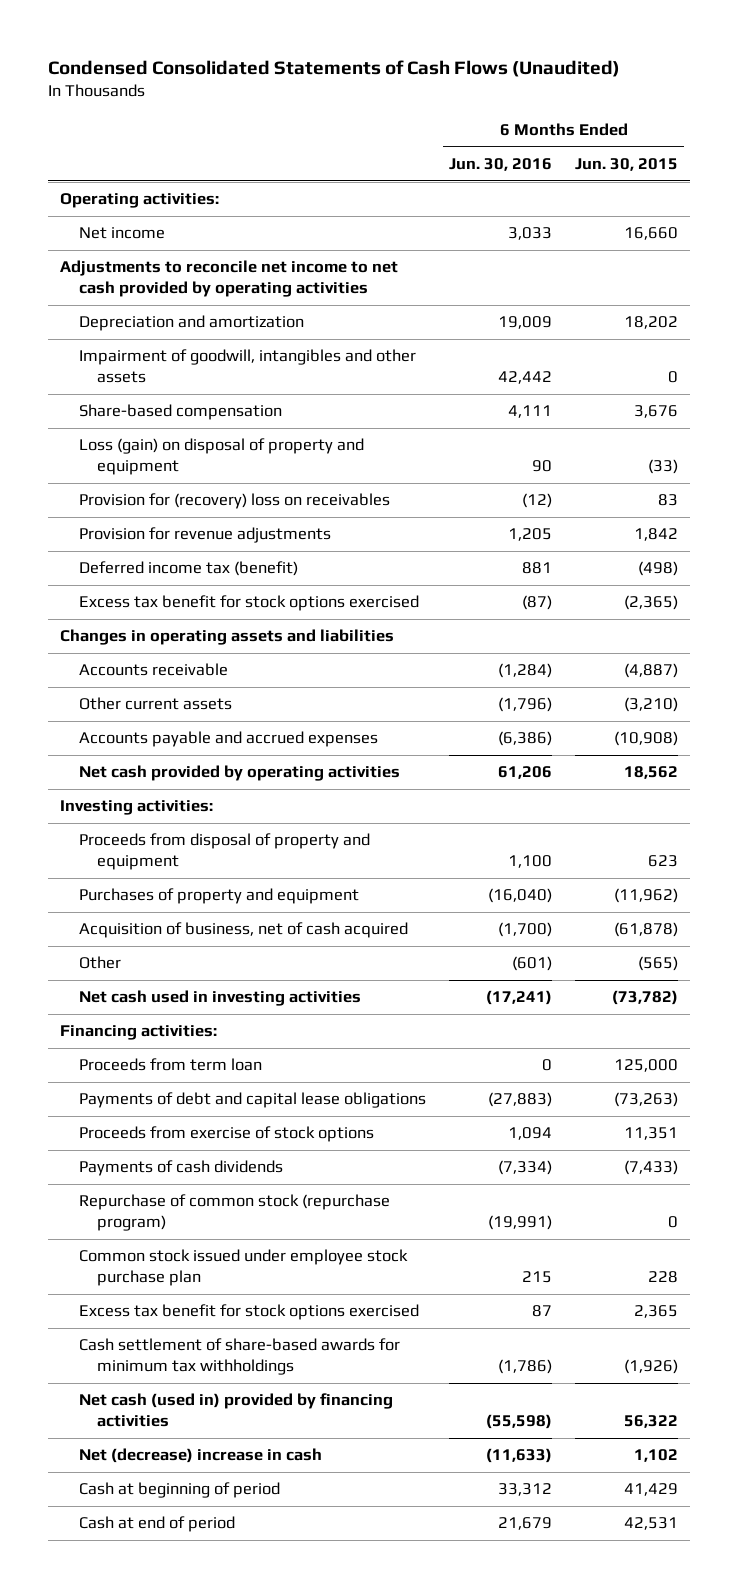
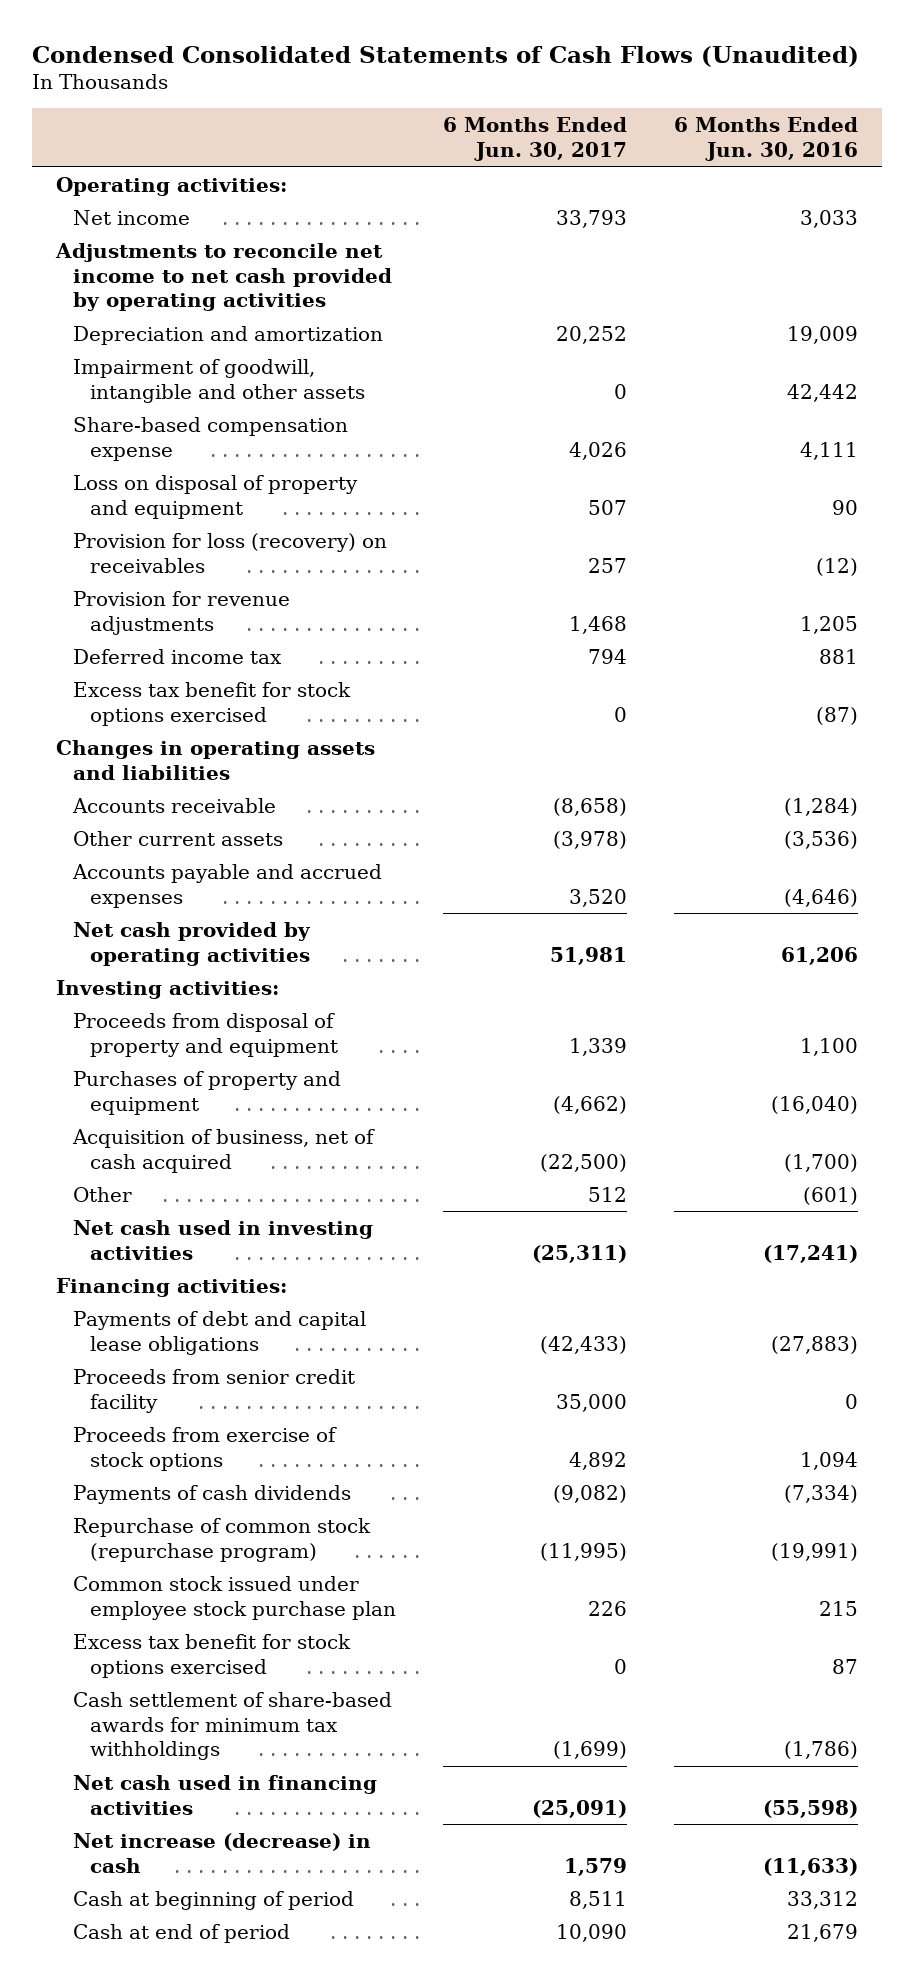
[575,158,679,172] Jun. 30, 2015 -> none
none -> [443,117,628,161] 6 Months Ended Jun. 30, 2017
[78,349,416,384] Impairment of goodwill, intangibles and other assets -> [72,358,366,403] Impairment of goodwill, intangible and other assets
[78,404,282,421] Share-based compensation -> [72,416,348,461] Share-based compensation expense
[78,438,364,476] Loss (gain) on disposal of property and equipment -> [72,474,358,519] Loss on disposal of property and equipment
[78,493,390,510] Provision for (recovery) loss on receivables -> [72,532,387,573] Provision for loss (recovery) on receivables
[78,561,298,577] Deferred income tax (benefit) -> [72,648,282,664] Deferred income tax
[497,697,552,713] (1,796) -> [784,830,859,849] (3,536)
[497,731,552,747] (6,386) -> [784,888,859,907] (4,646)
[78,1058,262,1072] Proceeds from term loan -> none
none -> [72,1368,355,1413] Proceeds from senior credit facility
[78,1393,393,1428] Net cash (used in) provided by financing activities -> [72,1774,377,1815] Net cash used in financing activities
[78,1448,322,1464] Net (decrease) increase in cash -> [72,1832,371,1873] Net increase (decrease) in cash

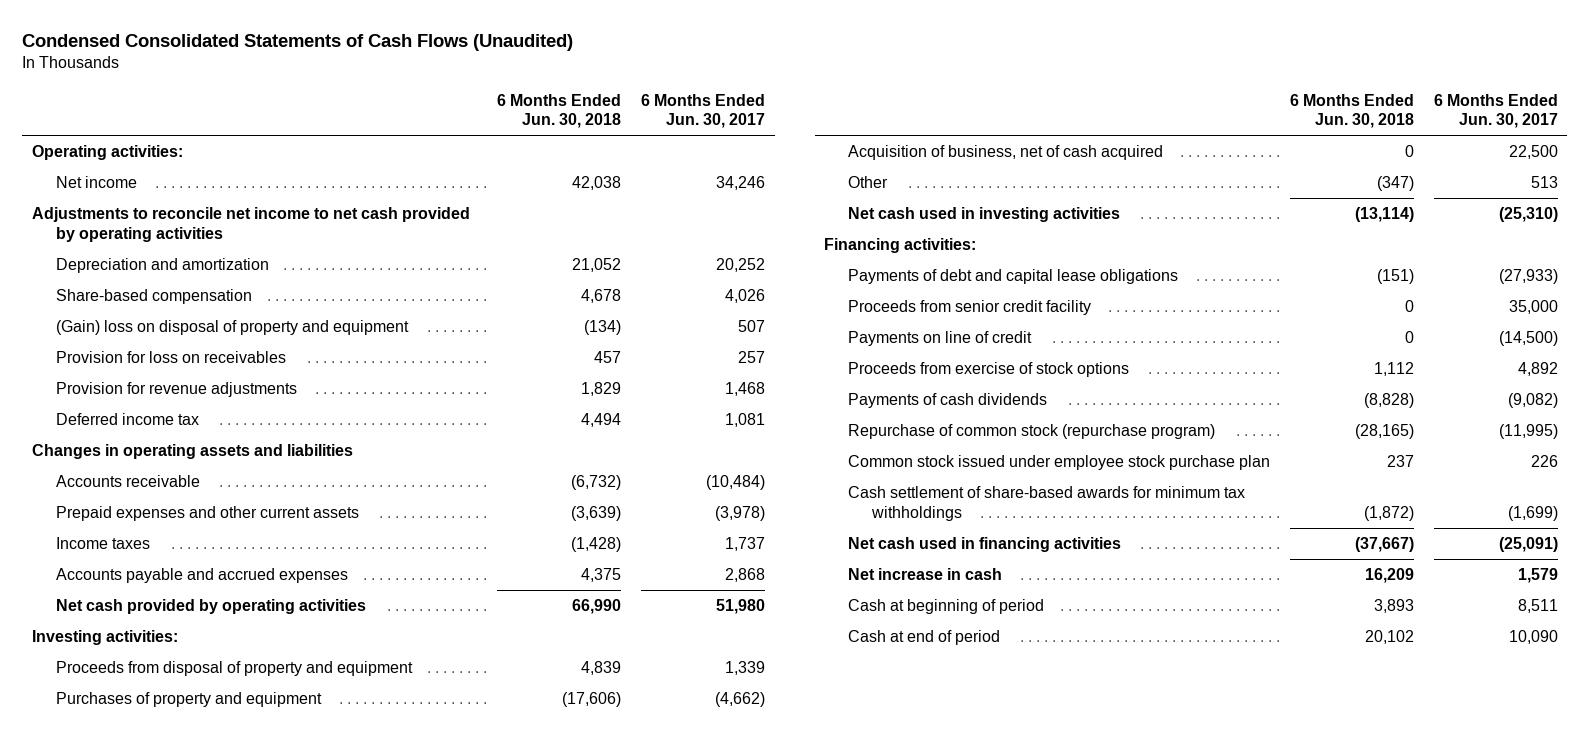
[674,117,859,161] 6 Months Ended Jun. 30, 2016 -> none
none -> [497,93,622,129] 6 Months Ended Jun. 30, 2018
[556,209,628,228] 33,793 -> [715,176,765,191] 34,246
[72,358,366,403] Impairment of goodwill, intangible and other assets -> none
[72,416,348,461] Share-based compensation expense -> [55,289,252,305] Share-based compensation
[72,474,358,519] Loss on disposal of property and equipment -> [55,320,409,336] (Gain) loss on disposal of property and equipment
[72,532,387,573] Provision for loss (recovery) on receivables -> [55,351,286,364] Provision for loss on receivables
[72,681,351,726] Excess tax benefit for stock options exercised -> none
[588,648,628,664] 794 -> [724,413,765,428] 1,081
[553,797,628,816] (8,658) -> [705,475,765,491] (10,484)
[72,830,283,846] Other current assets -> [55,506,359,522] Prepaid expenses and other current assets
none -> [55,537,150,550] Income taxes
[569,888,628,907] 3,520 -> [724,568,765,583] 2,868
[550,946,628,965] 51,981 -> [715,599,765,615] 51,980
[540,1153,628,1172] (22,500) -> [1508,145,1558,160] 22,500
[588,1186,628,1202] 512 -> [1530,176,1558,189] 513
[532,1244,628,1263] (25,311) -> [1498,207,1558,223] (25,310)
[540,1335,628,1354] (42,433) -> [1498,269,1558,285] (27,933)
none -> [848,331,1033,347] Payments on line of credit
[72,1633,351,1678] Excess tax benefit for stock options exercised -> none
[72,1832,371,1873] Net increase (decrease) in cash -> [848,568,1003,581] Net increase in cash

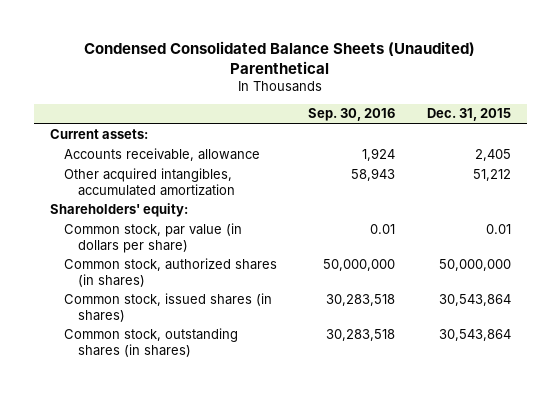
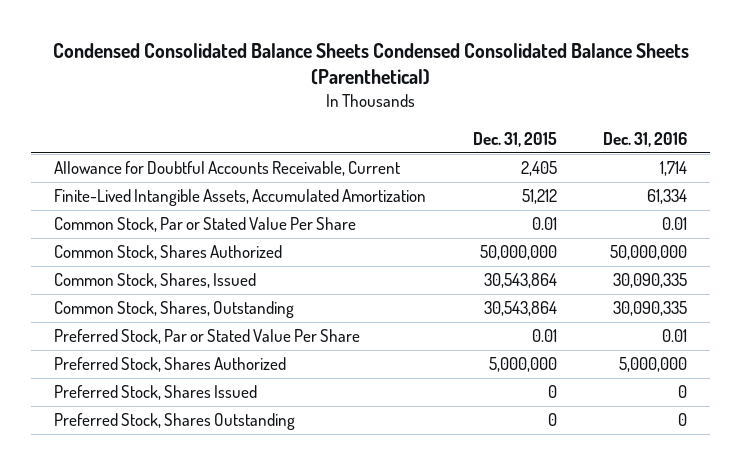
[84,40,476,74] Condensed Consolidated Balance Sheets (Unaudited) Parenthetical -> [52,42,689,86] Condensed Consolidated Balance Sheets Condensed Consolidated Balance Sheets (Parenthetical)
[308,108,396,122] Sep. 30, 2016 -> none
none -> [603,131,688,147] Dec. 31, 2016
[49,129,148,140] Current assets: -> none
[49,203,188,218] Shareholders' equity: -> none
[63,148,260,162] Accounts receivable, allowance -> [54,161,401,177] Allowance for Doubtful Accounts Receivable, Current
[63,168,236,197] Other acquired intangibles, accumulated amortization -> [54,189,427,207] Finite-Lived Intangible Assets, Accumulated Amortization
[63,223,242,254] Common stock, par value (in dollars per share) -> [54,217,357,233] Common Stock, Par or Stated Value Per Share
[63,258,277,288] Common stock, authorized shares (in shares) -> [54,245,283,261] Common Stock, Shares Authorized
[63,293,272,323] Common stock, issued shares (in shares) -> [54,273,257,289] Common Stock, Shares, Issued
[63,328,238,358] Common stock, outstanding shares (in shares) -> [54,301,295,319] Common Stock, Shares, Outstanding
none -> [54,329,361,345] Preferred Stock, Par or Stated Value Per Share
none -> [54,357,287,373] Preferred Stock, Shares Authorized
none -> [54,385,258,401] Preferred Stock, Shares Issued
none -> [54,413,296,431] Preferred Stock, Shares Outstanding

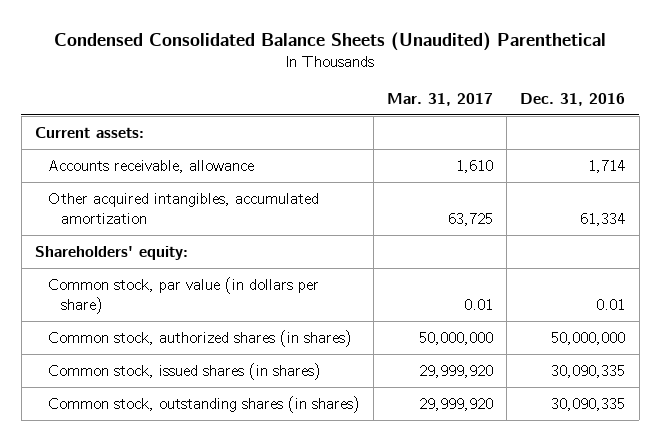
[52,42,689,86] Condensed Consolidated Balance Sheets Condensed Consolidated Balance Sheets (Parenthetical) -> [54,31,607,51] Condensed Consolidated Balance Sheets (Unaudited) Parenthetical
[472,131,557,147] Dec. 31, 2015 -> none
none -> [387,93,494,107] Mar. 31, 2017
[54,329,361,345] Preferred Stock, Par or Stated Value Per Share -> none
[54,357,287,373] Preferred Stock, Shares Authorized -> none
[54,385,258,401] Preferred Stock, Shares Issued -> none
[54,413,296,431] Preferred Stock, Shares Outstanding -> none
none -> [34,126,144,138] Current assets:
[54,161,401,177] Allowance for Doubtful Accounts Receivable, Current -> [48,159,255,173] Accounts receivable, allowance
[54,189,427,207] Finite-Lived Intangible Assets, Accumulated Amortization -> [48,192,320,225] Other acquired intangibles, accumulated amortization
none -> [34,245,188,260] Shareholders' equity:
[54,217,357,233] Common Stock, Par or Stated Value Per Share -> [48,276,320,315] Common stock, par value (in dollars per share)
[54,245,283,261] Common Stock, Shares Authorized -> [48,329,353,347] Common stock, authorized shares (in shares)
[54,273,257,289] Common Stock, Shares, Issued -> [48,362,322,380] Common stock, issued shares (in shares)
[54,301,295,319] Common Stock, Shares, Outstanding -> [48,395,361,413] Common stock, outstanding shares (in shares)

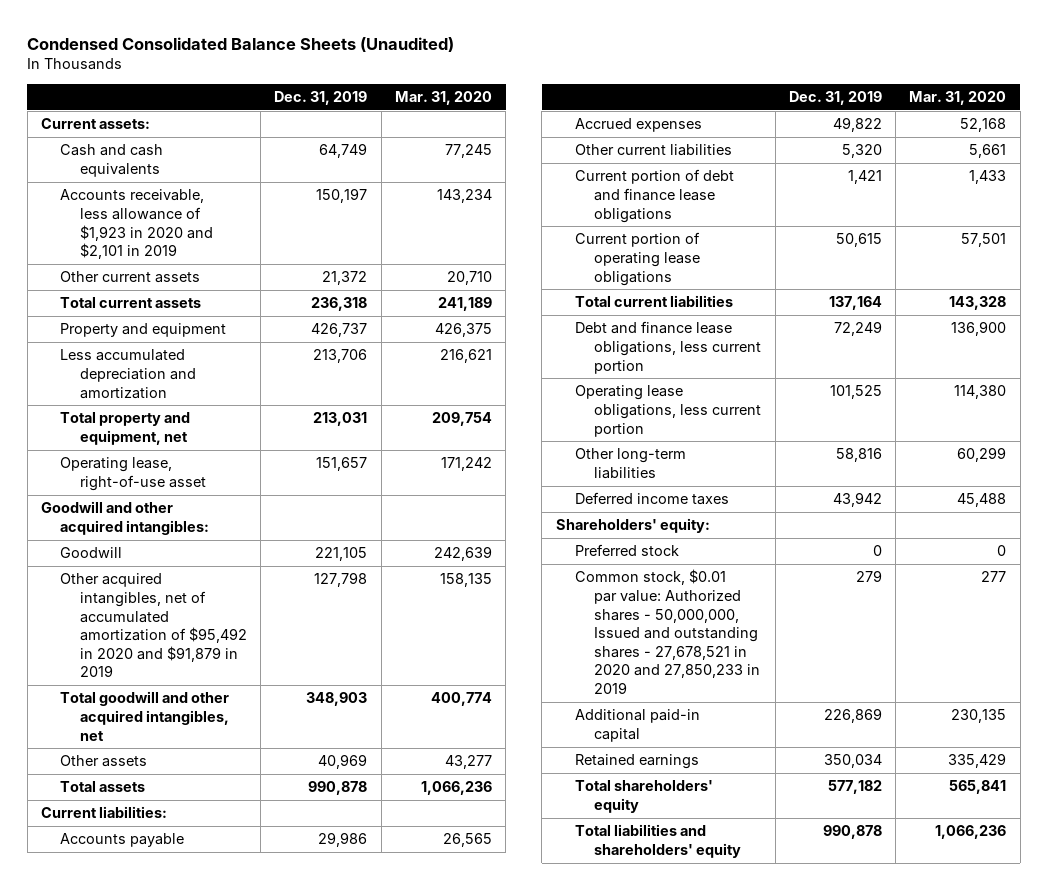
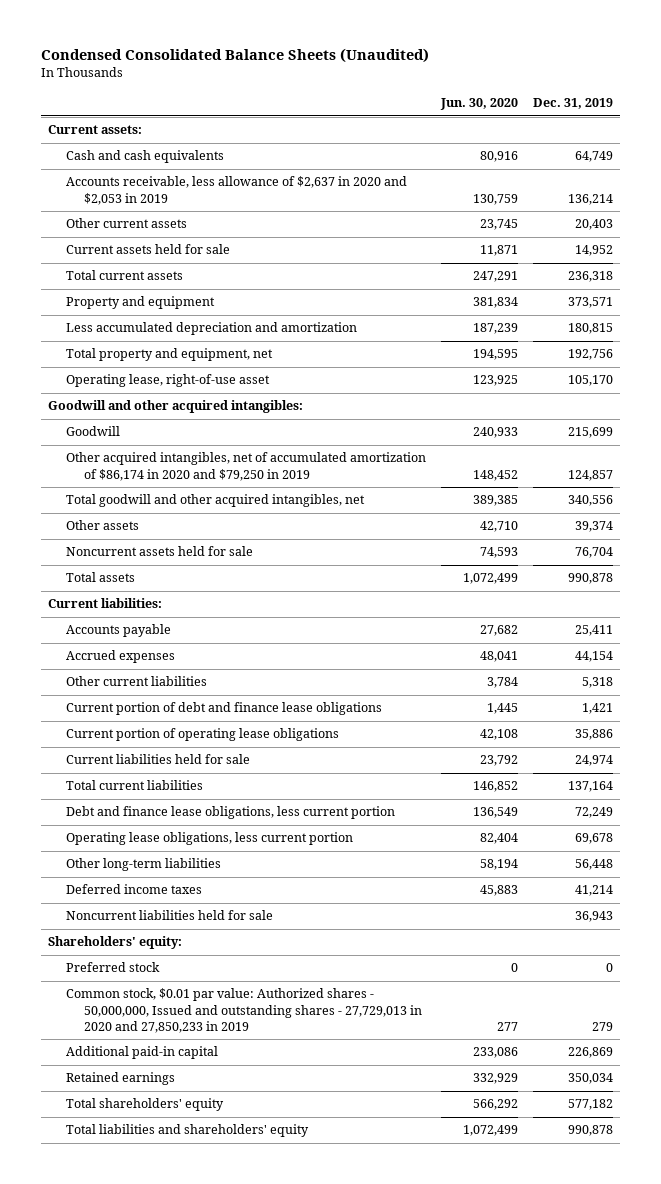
[394,91,492,106] Mar. 31, 2020 -> none
none -> [439,98,518,111] Jun. 30, 2020
[60,189,213,260] Accounts receivable, less allowance of $1,923 in 2020 and $2,101 in 2019 -> [65,176,407,205] Accounts receivable, less allowance of $2,637 in 2020 and $2,053 in 2019
[316,188,368,204] 150,197 -> [567,193,613,205] 136,214
[322,271,368,286] 21,372 -> [574,219,613,231] 20,403
none -> [65,244,230,255] Current assets held for sale
[311,323,368,338] 426,737 -> [567,297,613,309] 373,571
[313,349,368,364] 213,706 -> [567,323,613,335] 180,815
[313,412,368,427] 213,031 -> [567,349,613,361] 192,756
[316,457,368,472] 151,657 -> [567,375,613,387] 105,170
[315,547,368,562] 221,105 -> [567,427,613,439] 215,699
[60,573,247,678] Other acquired intangibles, net of accumulated amortization of $95,492 in 2020 and $91,879 in 2019 -> [65,452,426,481] Other acquired intangibles, net of accumulated amortization of $86,174 in 2020 and $79,250 in 2019
[314,572,368,588] 127,798 -> [567,469,613,481] 124,857
[306,692,368,707] 348,903 -> [567,495,613,507] 340,556
[318,754,368,770] 40,969 -> [574,521,613,533] 39,374
none -> [65,546,253,557] Noncurrent assets held for sale
[318,832,368,848] 29,986 -> [574,625,613,637] 25,411
[832,117,882,133] 49,822 -> [574,651,613,663] 44,154
[841,144,882,159] 5,320 -> [581,677,613,689] 5,318
[835,233,882,248] 50,615 -> [574,729,613,741] 35,886
none -> [65,754,250,765] Current liabilities held for sale
[829,385,882,400] 101,525 -> [574,833,613,845] 69,678
[835,448,882,463] 58,816 -> [574,859,613,871] 56,448
[832,492,882,508] 43,942 -> [574,885,613,897] 41,214
none -> [65,910,273,921] Noncurrent liabilities held for sale
[574,569,761,694] Common stock, $0.01 par value: Authorized shares - 50,000,000, Issued and outstanding shares - 27,678,521 in 2020 and 27,850,233 in 2019 -> [65,988,422,1033] Common stock, $0.01 par value: Authorized shares - 50,000,000, Issued and outstanding shares - 27,729,013 in 2020 and 27,850,233 in 2019

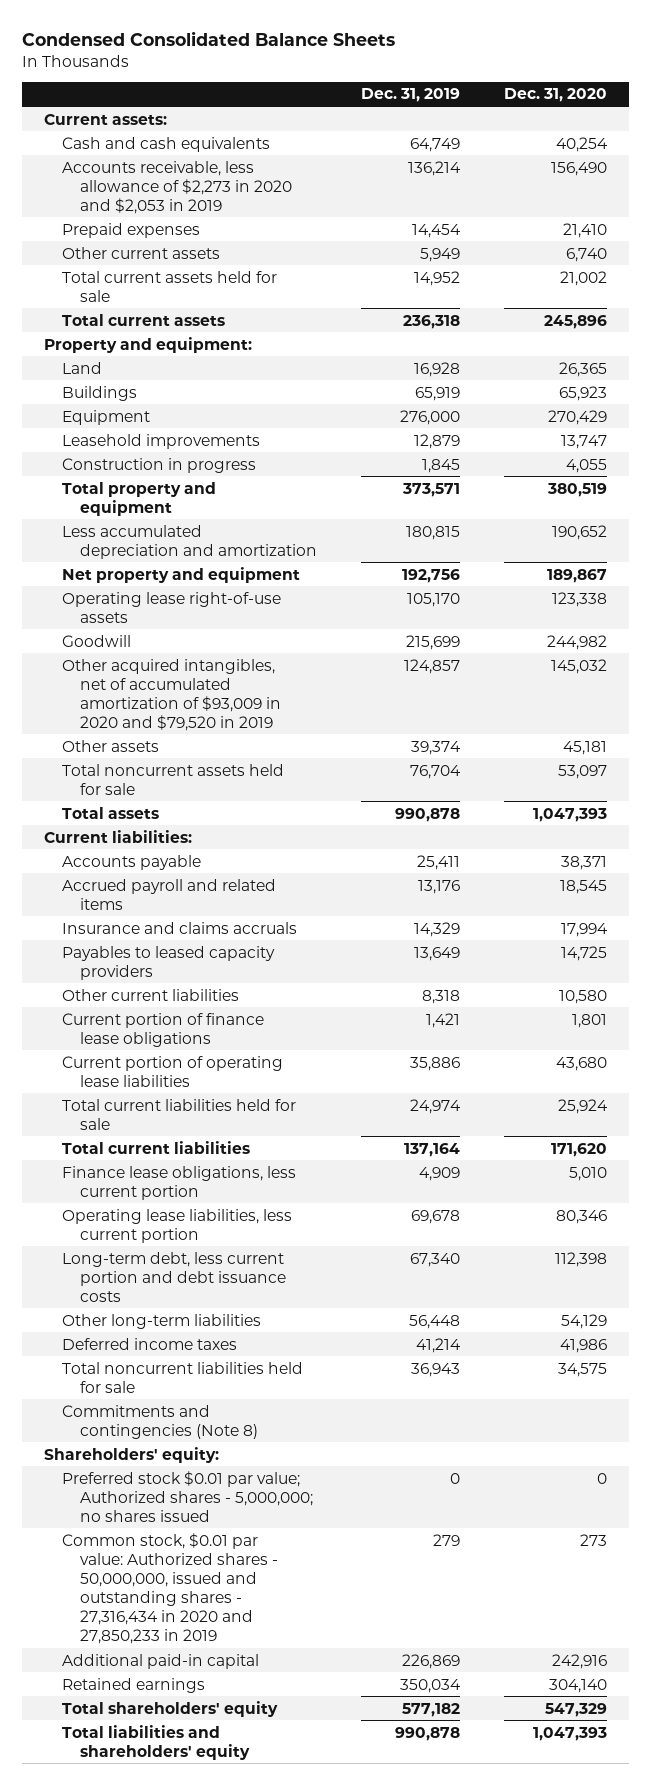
[40,48,429,64] Condensed Consolidated Balance Sheets (Unaudited) -> [21,30,395,46] Condensed Consolidated Balance Sheets
[439,98,518,111] Jun. 30, 2020 -> none
none -> [504,88,608,103] Dec. 31, 2020
[65,176,407,205] Accounts receivable, less allowance of $2,637 in 2020 and $2,053 in 2019 -> [61,160,293,214] Accounts receivable, less allowance of $2,273 in 2020 and $2,053 in 2019
none -> [61,222,200,238] Prepaid expenses
[574,219,613,231] 20,403 -> [420,247,461,262] 5,949
[65,244,230,255] Current assets held for sale -> [61,270,277,302] Total current assets held for sale
none -> [43,336,252,353] Property and equipment:
none -> [61,361,102,374] Land
none -> [61,385,137,401] Buildings
none -> [61,409,150,425] Equipment
none -> [61,433,260,449] Leasehold improvements
none -> [61,457,256,473] Construction in progress
[65,296,215,310] Property and equipment -> [61,481,216,516] Total property and equipment
[48,400,304,414] Goodwill and other acquired intangibles: -> none
[65,348,273,362] Total property and equipment, net -> [61,566,300,583] Net property and equipment
[65,374,270,388] Operating lease, right-of-use asset -> [61,591,281,623] Operating lease right-of-use assets
[65,494,365,508] Total goodwill and other acquired intangibles, net -> none
[65,452,426,481] Other acquired intangibles, net of accumulated amortization of $86,174 in 2020 and $79,250 in 2019 -> [61,658,282,731] Other acquired intangibles, net of accumulated amortization of $93,009 in 2020 and $79,520 in 2019
[65,546,253,557] Noncurrent assets held for sale -> [61,763,284,795] Total noncurrent assets held for sale
[65,650,175,664] Accrued expenses -> none
none -> [61,878,276,910] Accrued payroll and related items
none -> [61,921,297,934] Insurance and claims accruals
none -> [61,945,275,980] Payables to leased capacity providers
[581,677,613,689] 5,318 -> [422,989,461,1004] 8,318
[65,702,382,716] Current portion of debt and finance lease obligations -> [61,1012,264,1047] Current portion of finance lease obligations
[65,728,339,742] Current portion of operating lease obligations -> [61,1055,283,1087] Current portion of operating lease liabilities
[65,754,250,765] Current liabilities held for sale -> [61,1098,296,1130] Total current liabilities held for sale
[65,806,395,820] Debt and finance lease obligations, less current portion -> [61,1165,296,1200] Finance lease obligations, less current portion
[574,807,613,819] 72,249 -> [419,1166,461,1181] 4,909
[65,832,353,846] Operating lease obligations, less current portion -> [61,1208,292,1243] Operating lease liabilities, less current portion
none -> [61,1251,287,1302] Long-term debt, less current portion and debt issuance costs
[65,910,273,921] Noncurrent liabilities held for sale -> [61,1361,303,1393] Total noncurrent liabilities held for sale
none -> [61,1404,259,1439] Commitments and contingencies (Note 8)
[65,962,160,973] Preferred stock -> [61,1470,314,1522] Preferred stock $0.01 par value; Authorized shares - 5,000,000; no shares issued
[65,988,422,1033] Common stock, $0.01 par value: Authorized shares - 50,000,000, Issued and outstanding shares - 27,729,013 in 2020 and 27,850,233 in 2019 -> [61,1532,279,1644] Common stock, $0.01 par value: Authorized shares - 50,000,000, issued and outstanding shares - 27,316,434 in 2020 and 27,850,233 in 2019

